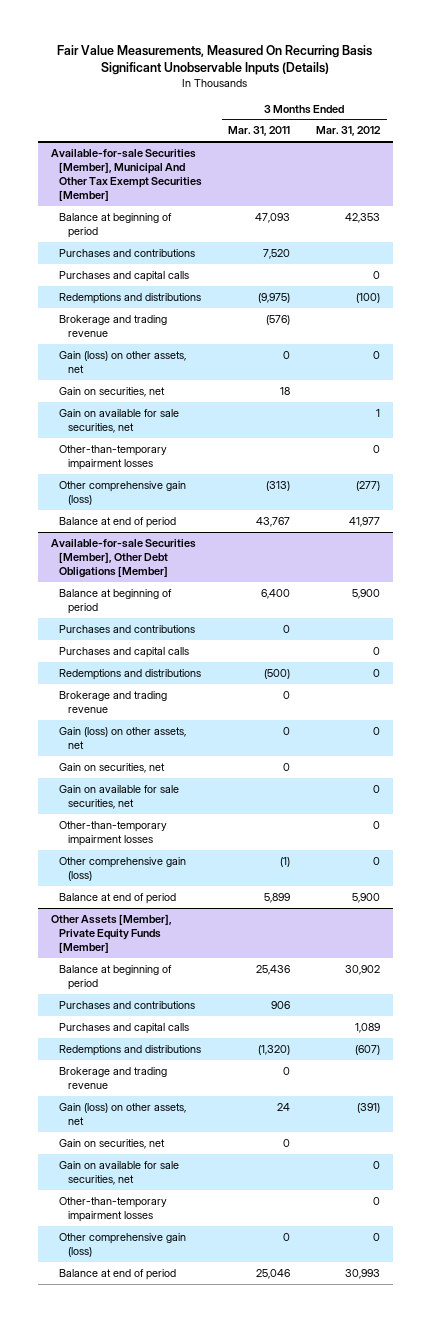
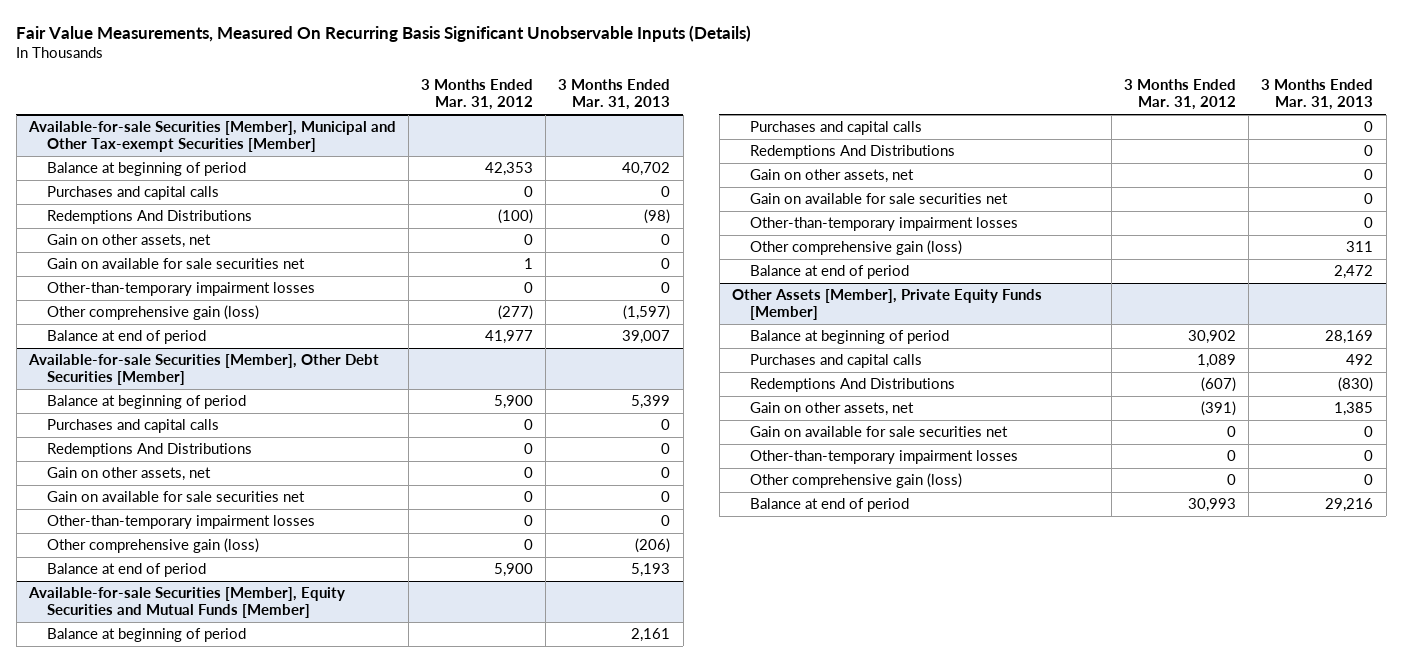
[228,126,291,137] Mar. 31, 2011 -> none
none -> [558,79,671,111] 3 Months Ended Mar. 31, 2013
[50,148,203,201] Available-for-sale Securities [Member], Municipal And Other Tax Exempt Securities [Member] -> [27,121,396,153] Available-for-sale Securities [Member], Municipal and Other Tax-exempt Securities [Member]
[59,248,196,257] Purchases and contributions -> none
[59,314,168,337] Brokerage and trading revenue -> none
[59,386,166,397] Gain on securities, net -> none
[59,292,202,304] Redemptions and distributions -> [47,210,253,225] Redemptions And Distributions
[59,350,187,373] Gain (loss) on other assets, net -> [47,234,212,249] Gain on other assets, net
[59,408,180,433] Gain on available for sale securities, net -> [47,258,306,270] Gain on available for sale securities net
[50,538,196,578] Available-for-sale Securities [Member], Other Debt Obligations [Member] -> [27,354,379,386] Available-for-sale Securities [Member], Other Debt Securities [Member]
[59,624,196,633] Purchases and contributions -> none
[59,690,168,713] Brokerage and trading revenue -> none
[59,762,166,773] Gain on securities, net -> none
[59,668,202,680] Redemptions and distributions -> [47,443,253,458] Redemptions And Distributions
[59,726,187,749] Gain (loss) on other assets, net -> [47,467,212,482] Gain on other assets, net
[59,784,180,809] Gain on available for sale securities, net -> [47,491,306,503] Gain on available for sale securities net
none -> [27,587,345,619] Available-for-sale Securities [Member], Equity Securities and Mutual Funds [Member]
none -> [47,628,247,643] Balance at beginning of period
none -> [750,121,923,136] Purchases and capital calls
none -> [750,145,956,160] Redemptions And Distributions
none -> [750,169,915,184] Gain on other assets, net
none -> [750,193,1009,205] Gain on available for sale securities net
none -> [750,217,1019,232] Other-than-temporary impairment losses
none -> [750,240,963,256] Other comprehensive gain (loss)
none -> [750,265,910,280] Balance at end of period
[59,1000,196,1009] Purchases and contributions -> none
[59,1066,168,1089] Brokerage and trading revenue -> none
[59,1138,166,1149] Gain on securities, net -> none
[59,1044,202,1056] Redemptions and distributions -> [750,378,956,393] Redemptions And Distributions
[59,1102,187,1125] Gain (loss) on other assets, net -> [750,402,915,417] Gain on other assets, net
[59,1160,180,1185] Gain on available for sale securities, net -> [750,426,1009,438] Gain on available for sale securities net

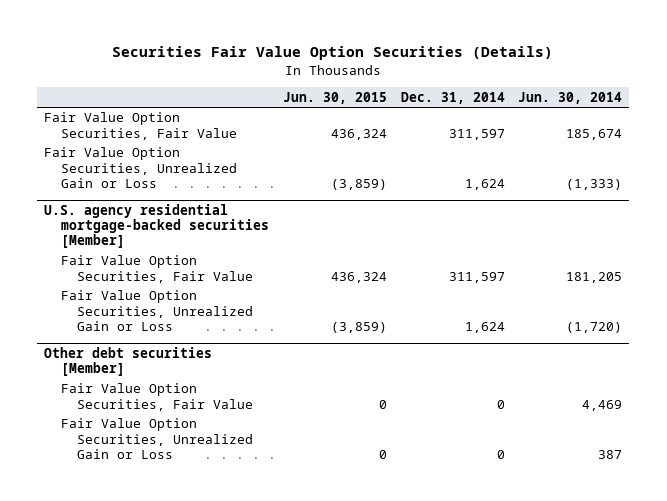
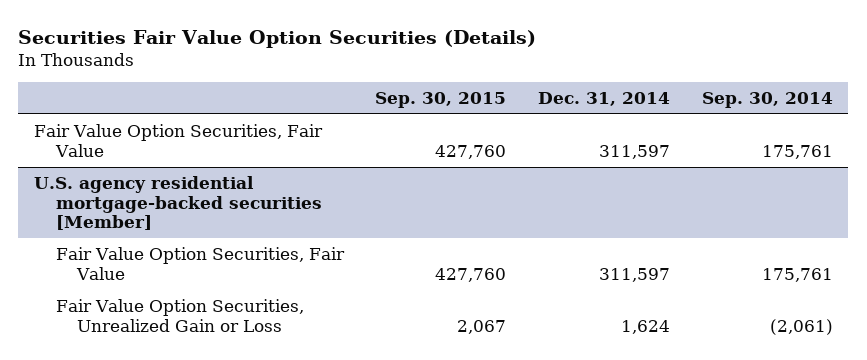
[282,91,387,104] Jun. 30, 2015 -> none
[518,91,623,104] Jun. 30, 2014 -> none
none -> [375,91,507,108] Sep. 30, 2015
none -> [701,91,833,108] Sep. 30, 2014
[44,147,237,188] Fair Value Option Securities, Unrealized Gain or Loss -> none
[44,347,213,377] Other debt securities [Member] -> none
[60,383,254,411] Fair Value Option Securities, Fair Value -> none
[60,418,254,459] Fair Value Option Securities, Unrealized Gain or Loss -> none

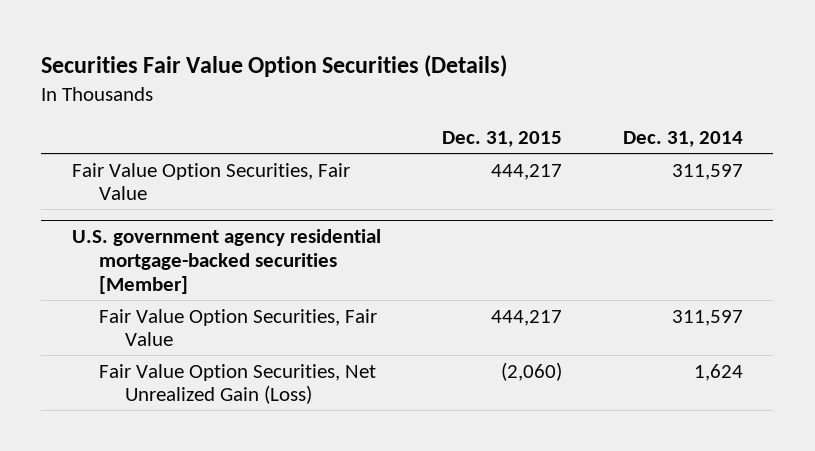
[375,91,507,108] Sep. 30, 2015 -> none
[701,91,833,108] Sep. 30, 2014 -> none
none -> [441,131,562,148] Dec. 31, 2015
[34,175,322,231] U.S. agency residential mortgage-backed securities [Member] -> [71,229,381,294] U.S. government agency residential mortgage-backed securities [Member]
[55,298,304,332] Fair Value Option Securities, Unrealized Gain or Loss -> [98,363,376,405] Fair Value Option Securities, Net Unrealized Gain (Loss)

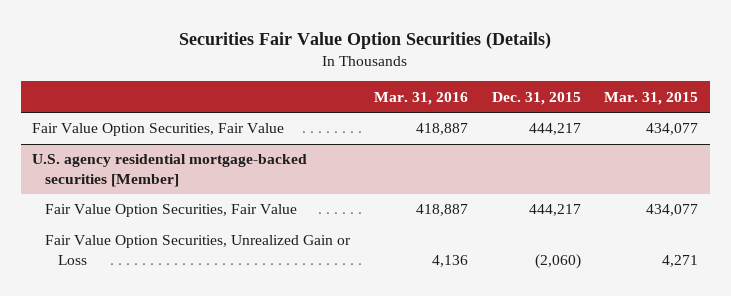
[622,131,743,148] Dec. 31, 2014 -> none
none -> [374,91,469,105] Mar. 31, 2016
none -> [604,91,699,105] Mar. 31, 2015
[71,229,381,294] U.S. government agency residential mortgage-backed securities [Member] -> [32,154,308,187] U.S. agency residential mortgage-backed securities [Member]
[98,363,376,405] Fair Value Option Securities, Net Unrealized Gain (Loss) -> [45,235,352,265] Fair Value Option Securities, Unrealized Gain or Loss

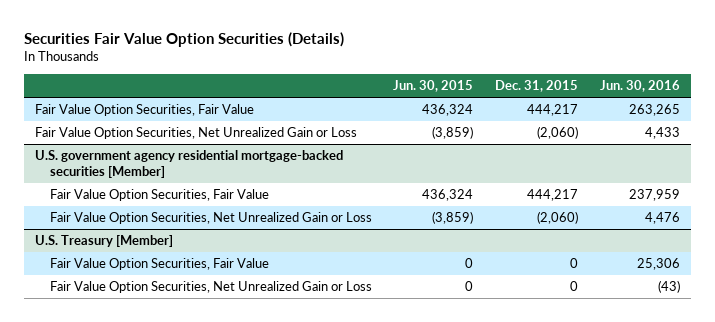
[374,91,469,105] Mar. 31, 2016 -> none
[604,91,699,105] Mar. 31, 2015 -> none
none -> [393,80,474,93] Jun. 30, 2015
none -> [600,80,681,93] Jun. 30, 2016
none -> [34,127,357,140] Fair Value Option Securities, Net Unrealized Gain or Loss
[32,154,308,187] U.S. agency residential mortgage-backed securities [Member] -> [34,150,343,178] U.S. government agency residential mortgage-backed securities [Member]
[45,235,352,265] Fair Value Option Securities, Unrealized Gain or Loss -> [49,212,372,225] Fair Value Option Securities, Net Unrealized Gain or Loss
none -> [34,235,173,248] U.S. Treasury [Member]
none -> [49,258,269,271] Fair Value Option Securities, Fair Value
none -> [49,281,372,294] Fair Value Option Securities, Net Unrealized Gain or Loss

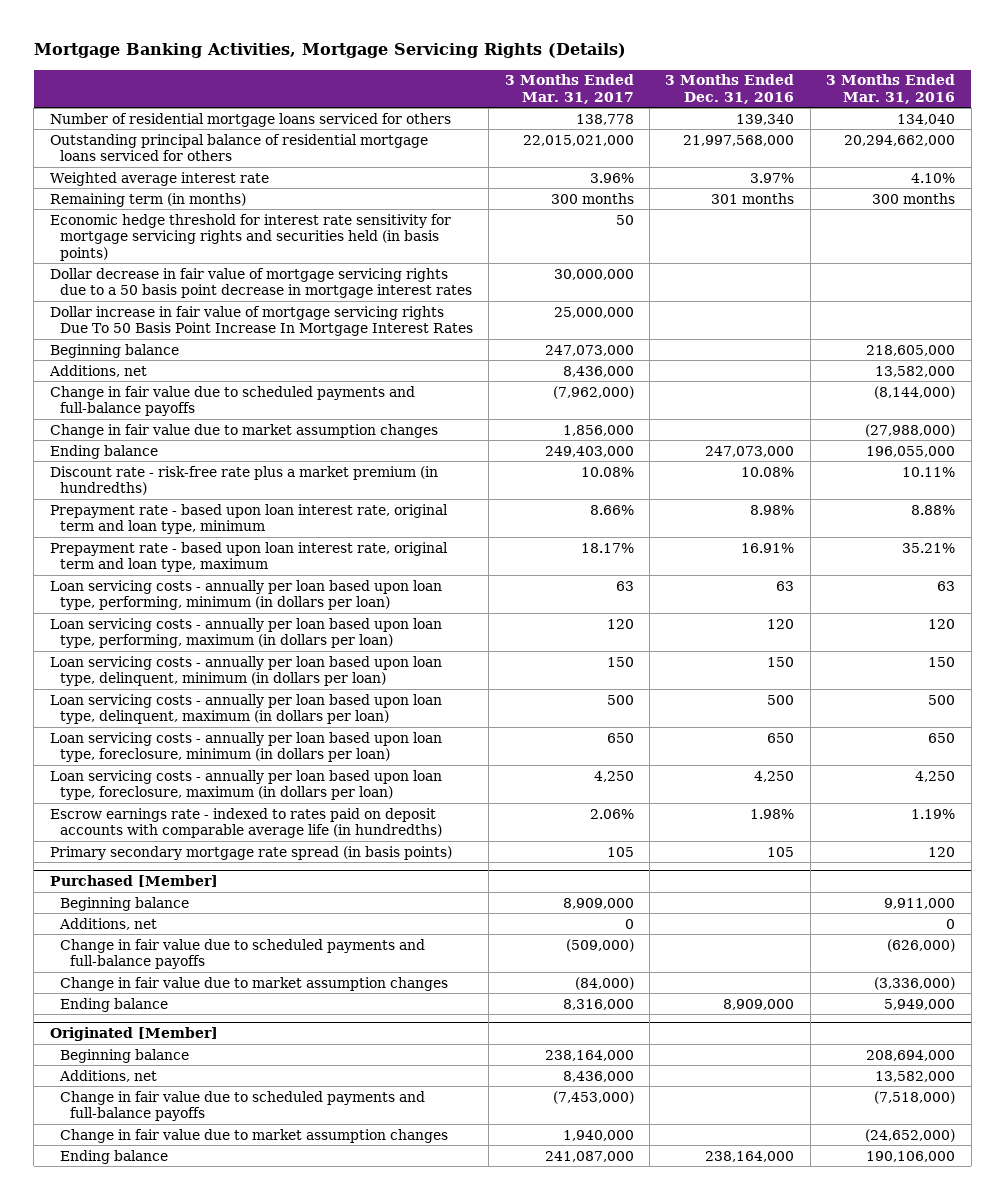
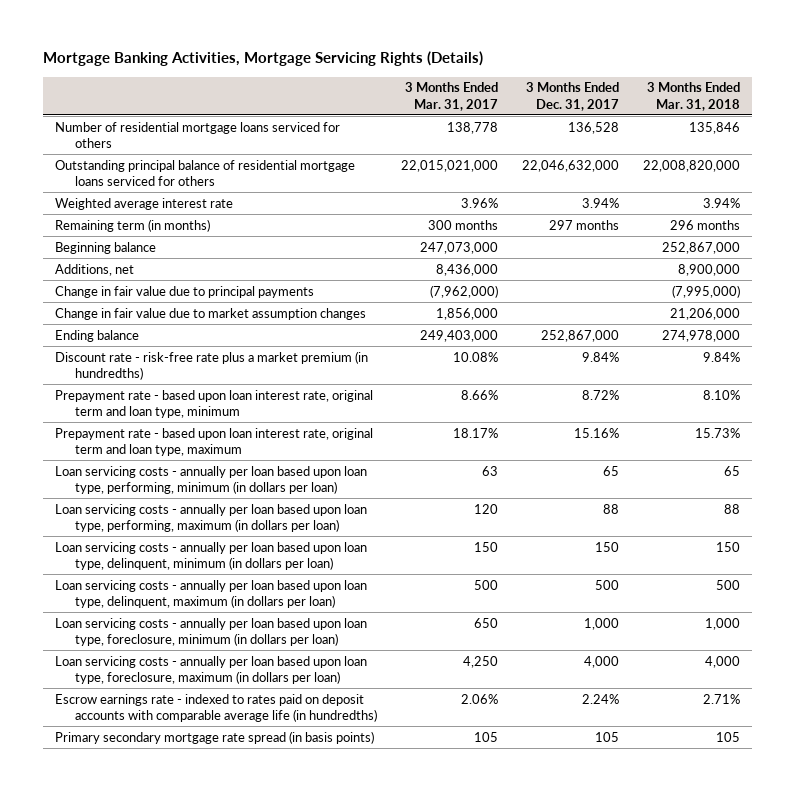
[665,74,795,104] 3 Months Ended Dec. 31, 2016 -> none
[826,74,956,104] 3 Months Ended Mar. 31, 2016 -> none
none -> [526,82,620,111] 3 Months Ended Dec. 31, 2017
none -> [647,82,741,111] 3 Months Ended Mar. 31, 2018
[49,213,451,261] Economic hedge threshold for interest rate sensitivity for mortgage servicing rights and securities held (in basis points) -> none
[49,267,472,299] Dollar decrease in fair value of mortgage servicing rights due to a 50 basis point decrease in mortgage interest rates -> none
[49,305,473,337] Dollar increase in fair value of mortgage servicing rights Due To 50 Basis Point Increase In Mortgage Interest Rates -> none
[49,385,415,417] Change in fair value due to scheduled payments and full-balance payoffs -> [55,285,315,298] Change in fair value due to principal payments
[49,875,218,888] Purchased [Member] -> none
[59,896,189,911] Beginning balance -> none
[58,917,157,930] Additions, net -> none
[59,938,425,970] Change in fair value due to scheduled payments and full-balance payoffs -> none
[59,976,448,991] Change in fair value due to market assumption changes -> none
[59,997,168,1012] Ending balance -> none
[49,1027,218,1042] Originated [Member] -> none
[59,1048,189,1063] Beginning balance -> none
[58,1069,157,1082] Additions, net -> none
[59,1090,425,1122] Change in fair value due to scheduled payments and full-balance payoffs -> none
[59,1128,448,1143] Change in fair value due to market assumption changes -> none
[59,1149,168,1164] Ending balance -> none

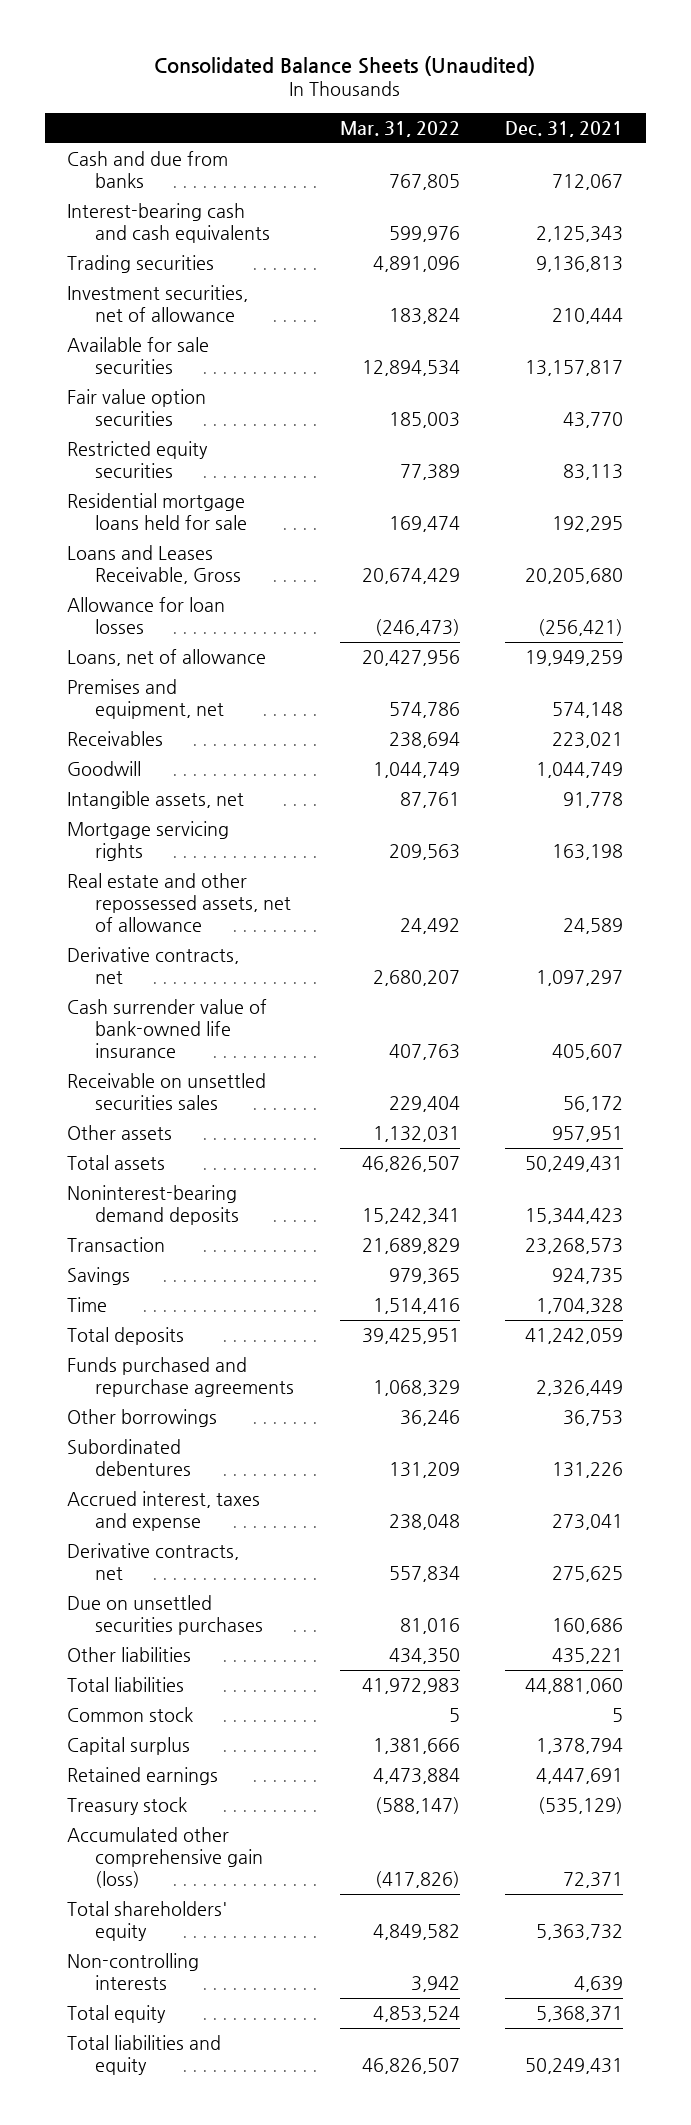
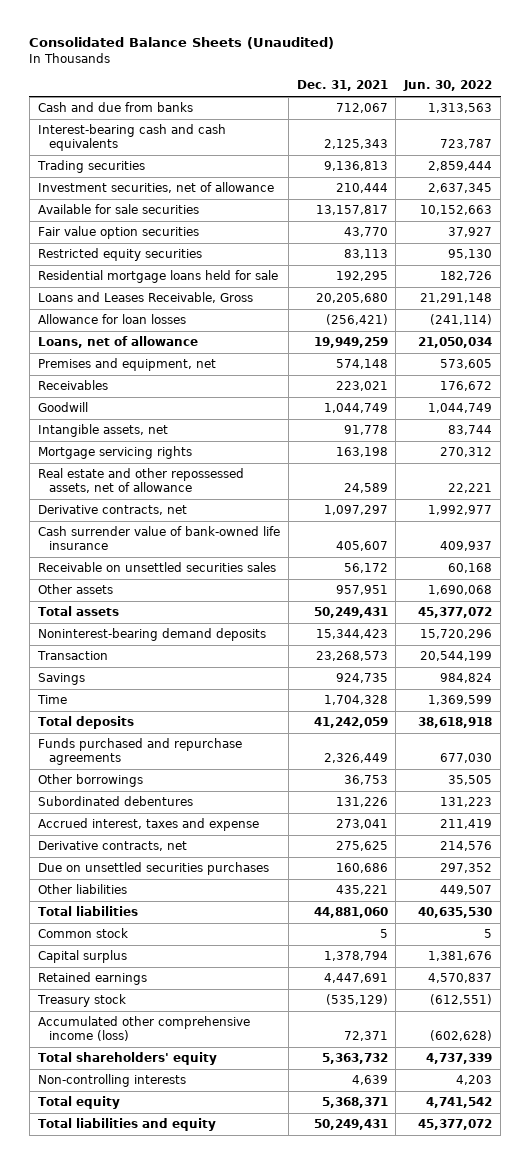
[339,120,460,137] Mar. 31, 2022 -> none
none -> [403,80,493,92] Jun. 30, 2022
[67,1827,264,1889] Accumulated other comprehensive gain (loss) -> [37,1016,250,1041] Accumulated other comprehensive income (loss)

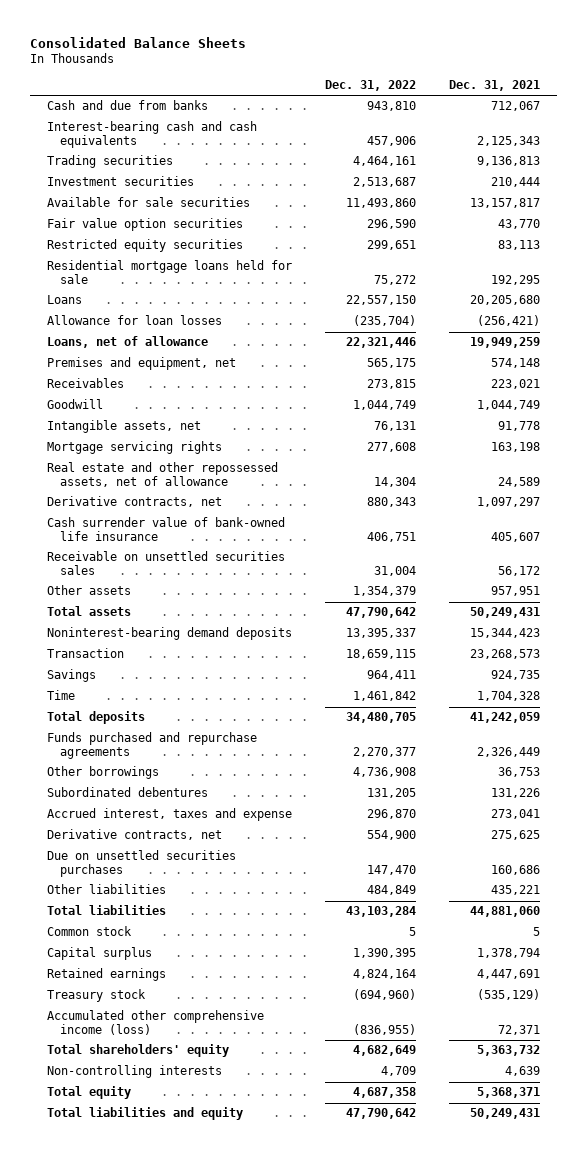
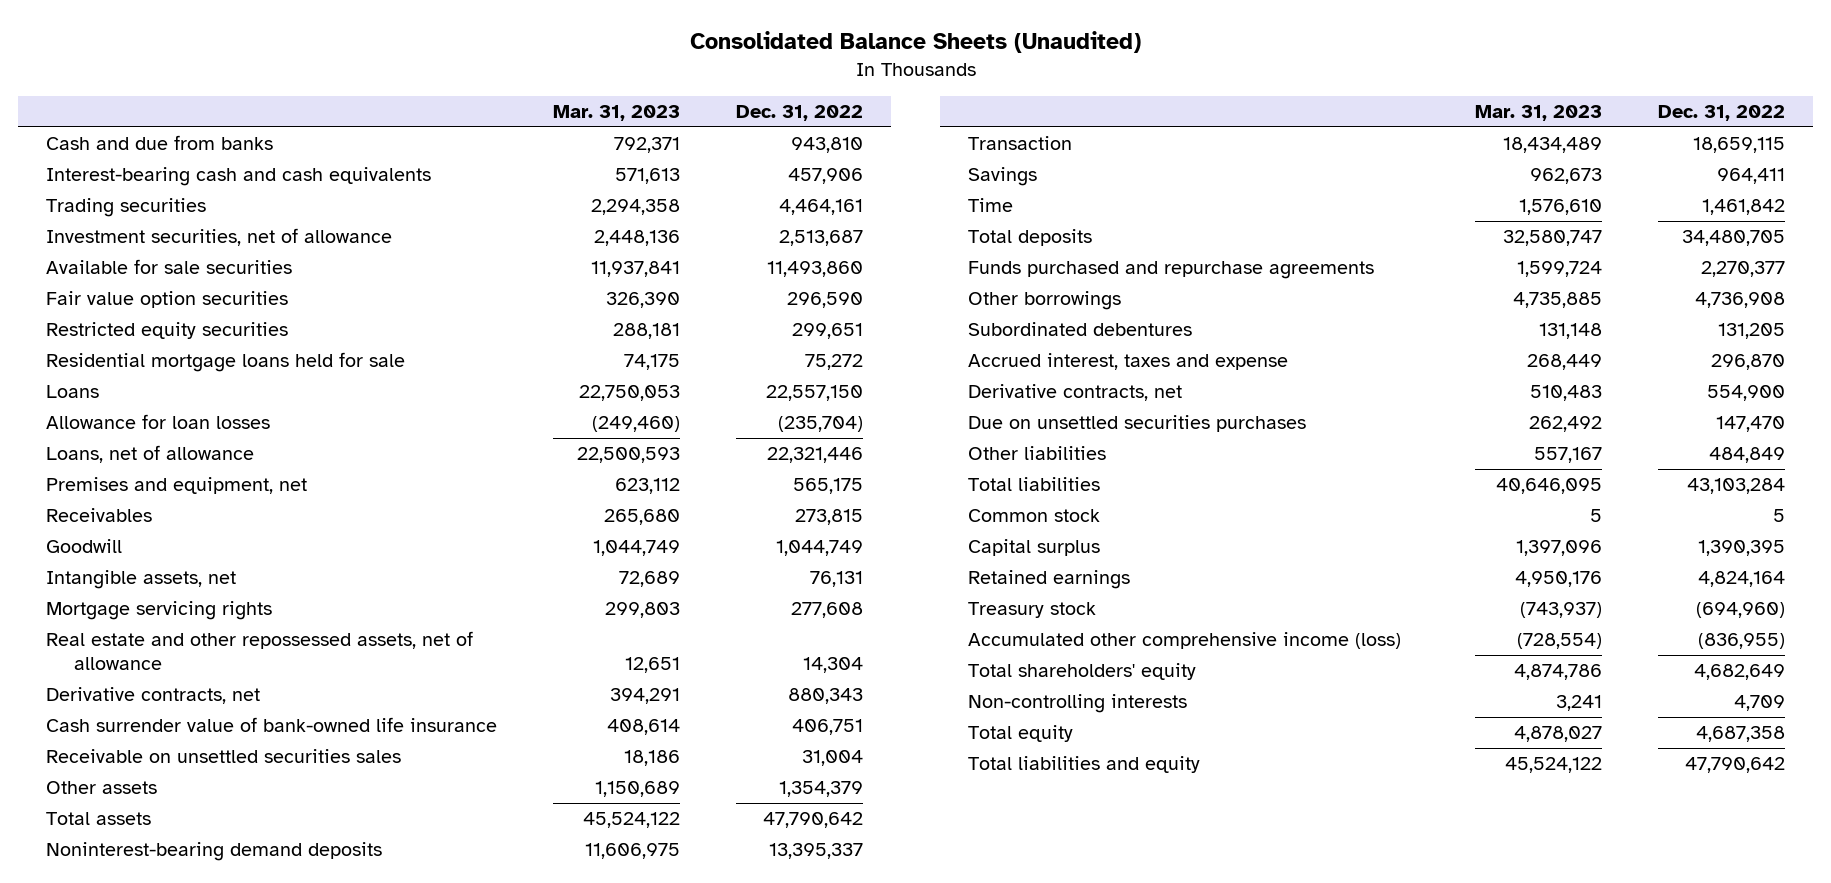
[30,37,247,49] Consolidated Balance Sheets -> [689,31,1141,54] Consolidated Balance Sheets (Unaudited)
[449,80,541,92] Dec. 31, 2021 -> none
none -> [553,105,681,122] Mar. 31, 2023
[46,176,194,187] Investment securities -> [46,228,393,247] Investment securities, net of allowance

